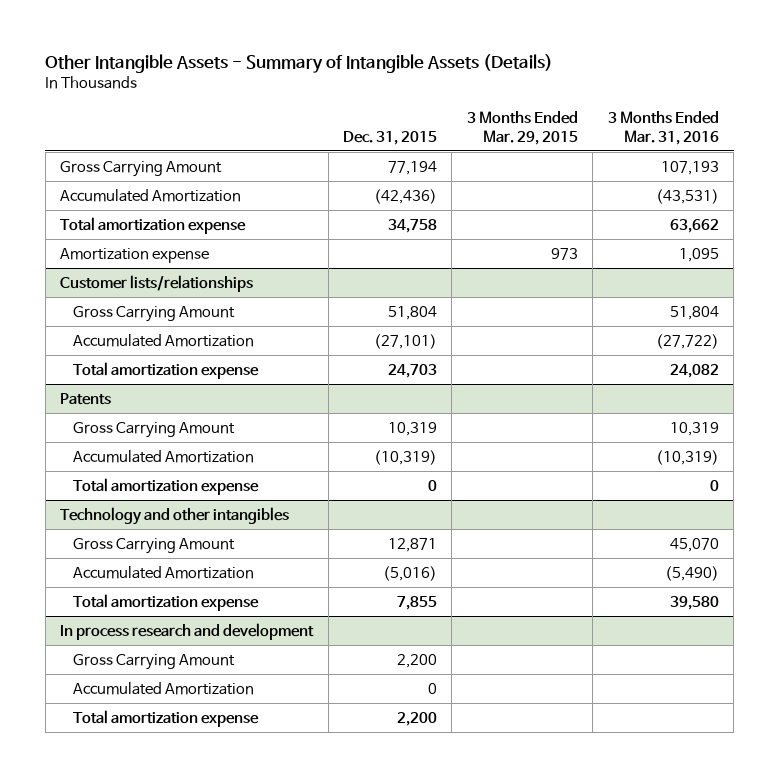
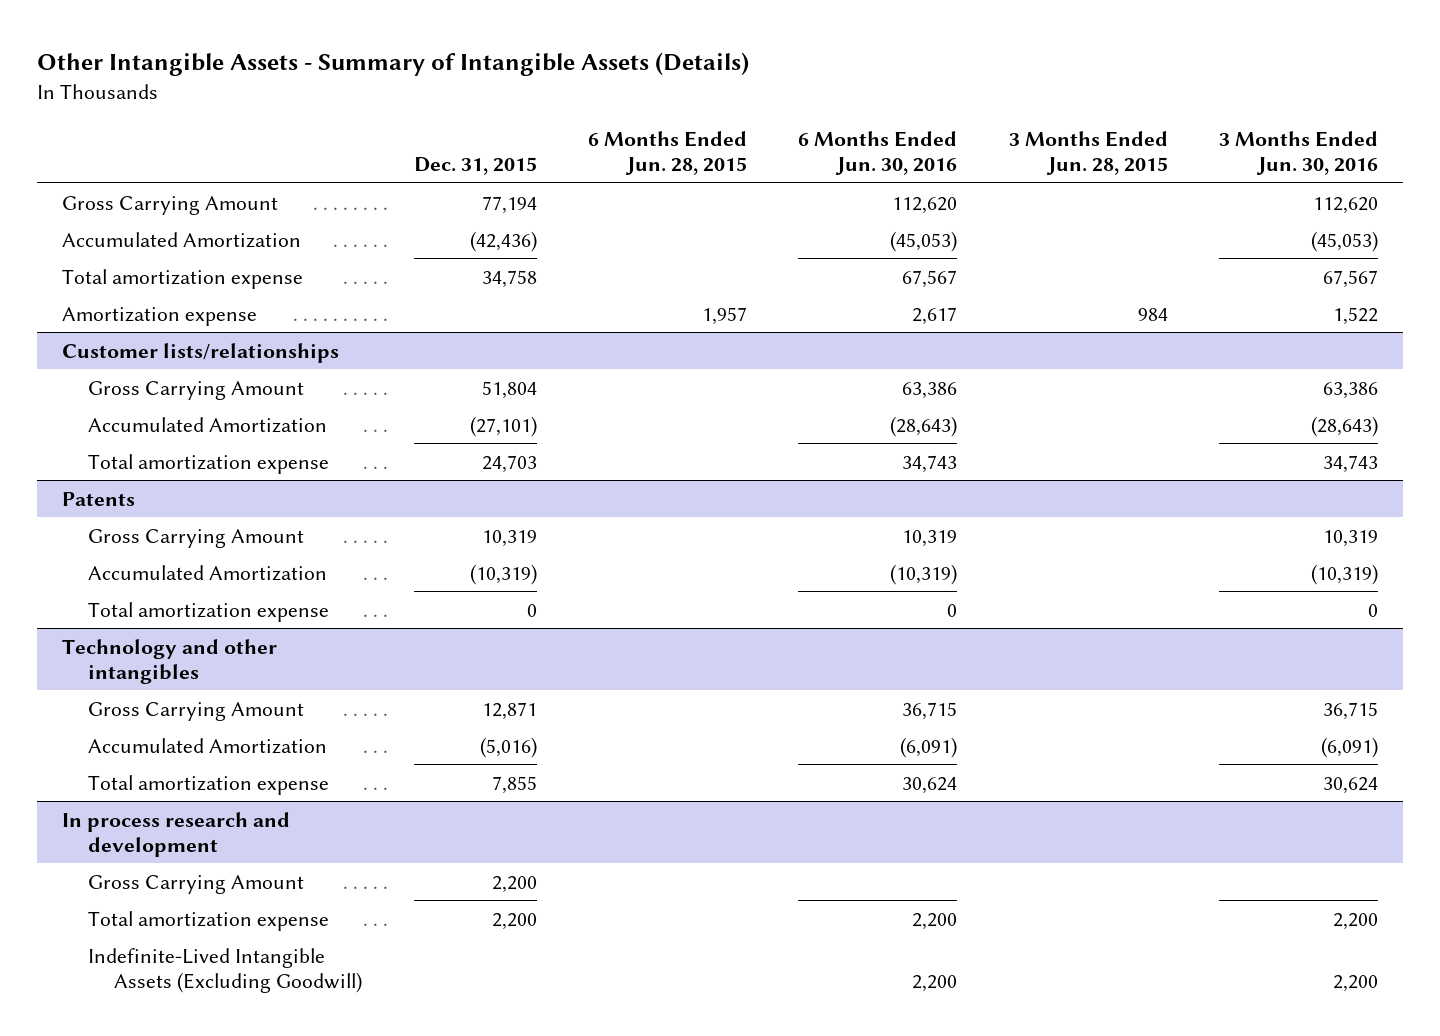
[466,110,578,145] 3 Months Ended Mar. 29, 2015 -> none
[607,110,719,145] 3 Months Ended Mar. 31, 2016 -> none
none -> [588,130,748,175] 6 Months Ended Jun. 28, 2015
none -> [798,130,958,175] 6 Months Ended Jun. 30, 2016
none -> [1008,130,1168,175] 3 Months Ended Jun. 28, 2015
none -> [1218,130,1378,175] 3 Months Ended Jun. 30, 2016
[72,681,254,695] Accumulated Amortization -> none
none -> [88,947,363,993] Indefinite-Lived Intangible Assets (Excluding Goodwill)

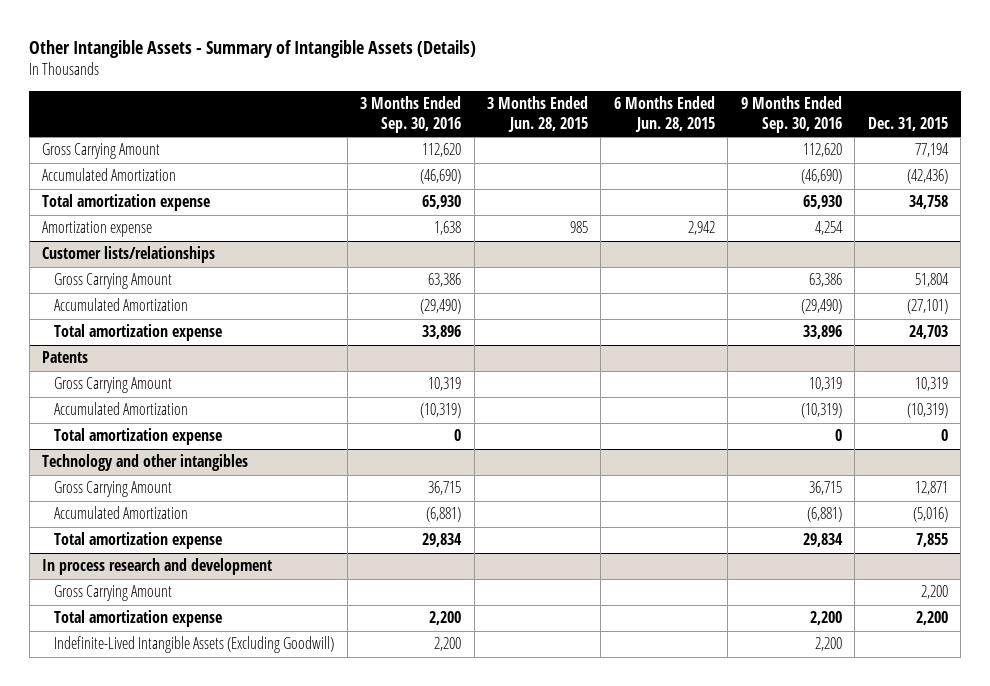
[798,130,958,175] 6 Months Ended Jun. 30, 2016 -> none
[1218,130,1378,175] 3 Months Ended Jun. 30, 2016 -> none
none -> [360,96,462,134] 3 Months Ended Sep. 30, 2016
none -> [740,96,842,134] 9 Months Ended Sep. 30, 2016
[702,306,748,325] 1,957 -> [687,221,715,236] 2,942
[1137,307,1168,321] 984 -> [570,221,589,234] 985

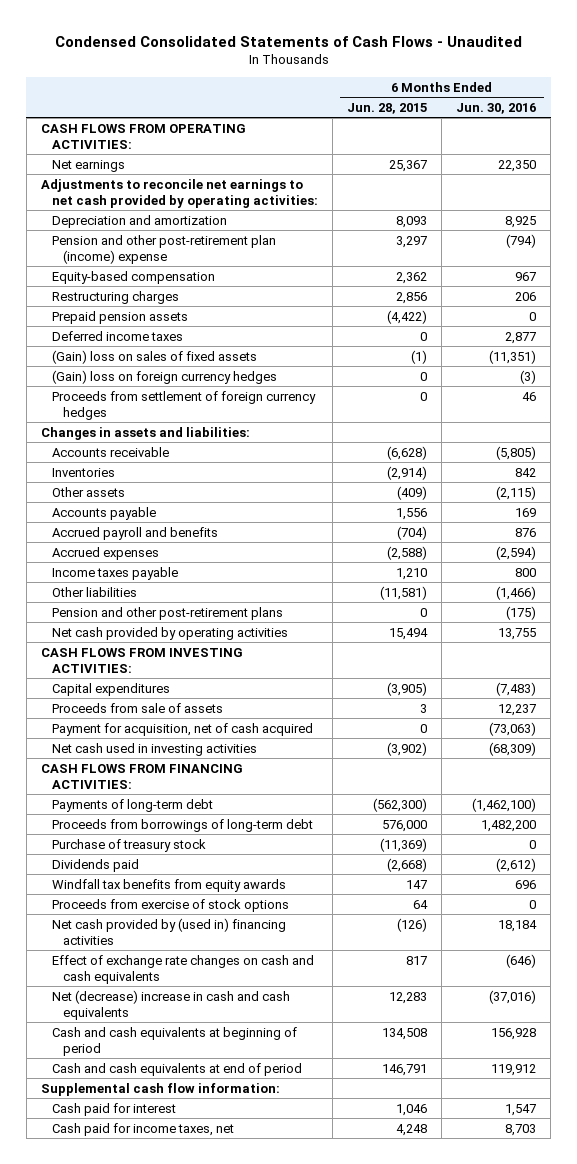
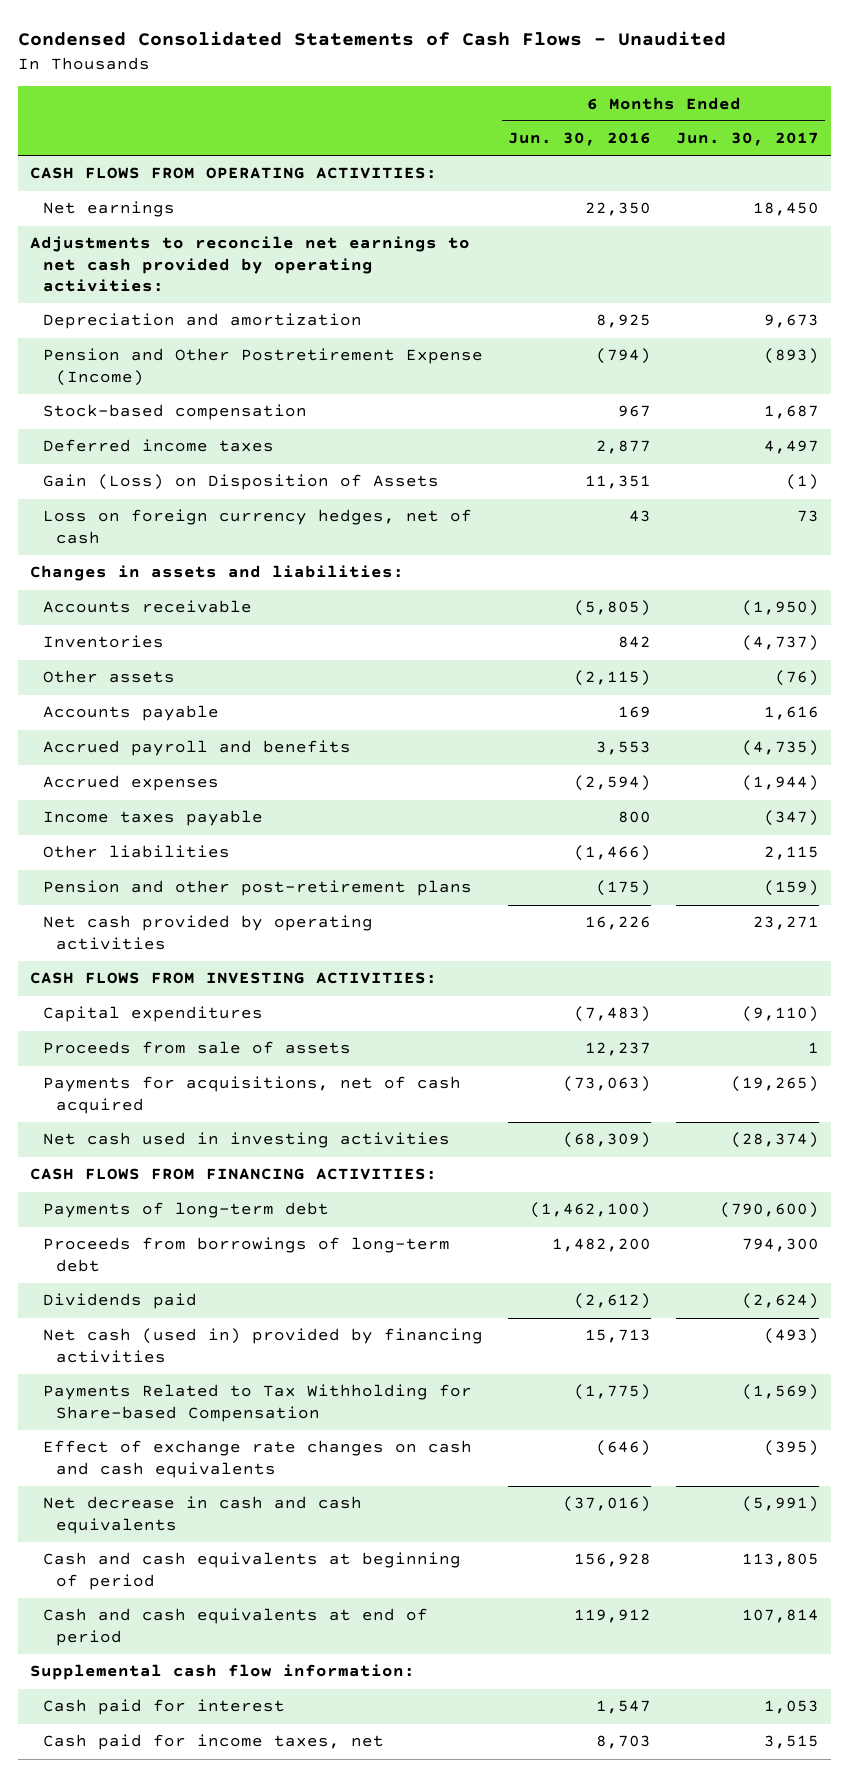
[347,103,428,115] Jun. 28, 2015 -> none
none -> [675,132,819,147] Jun. 30, 2017
[51,290,179,304] Restructuring charges -> none
[51,310,188,324] Prepaid pension assets -> none
[51,234,276,265] Pension and other post-retirement plan (income) expense -> [43,348,484,386] Pension and Other Postretirement Expense (Income)
[51,270,215,284] Equity-based compensation -> [43,404,308,421] Stock-based compensation
[51,390,316,421] Proceeds from settlement of foreign currency hedges -> none
[51,349,257,364] (Gain) loss on sales of fixed assets -> [43,474,440,491] Gain (Loss) on Disposition of Assets
[489,349,537,364] (11,351) -> [585,475,652,490] 11,351
[51,369,277,384] (Gain) loss on foreign currency hedges -> [43,509,473,544] Loss on foreign currency hedges, net of cash
[520,369,537,384] (3) -> [629,510,652,523] 43
[515,527,537,537] 876 -> [596,741,652,756] 3,553
[498,627,537,640] 13,755 -> [585,916,652,931] 16,226
[51,722,313,736] Payment for acquisition, net of cash acquired -> [43,1076,462,1114] Payments for acquisitions, net of cash acquired
[51,838,206,852] Purchase of treasury stock -> none
[51,878,286,892] Windfall tax benefits from equity awards -> none
[51,898,289,912] Proceeds from exercise of stock options -> none
[51,917,286,946] Net cash provided by (used in) financing activities -> [43,1328,484,1363] Net cash (used in) provided by financing activities
[498,919,538,932] 18,184 -> [585,1329,652,1344] 15,713
none -> [43,1384,473,1422] Payments Related to Tax Withholding for Share-based Compensation
[51,989,290,1021] Net (decrease) increase in cash and cash equivalents -> [43,1496,363,1534] Net decrease in cash and cash equivalents

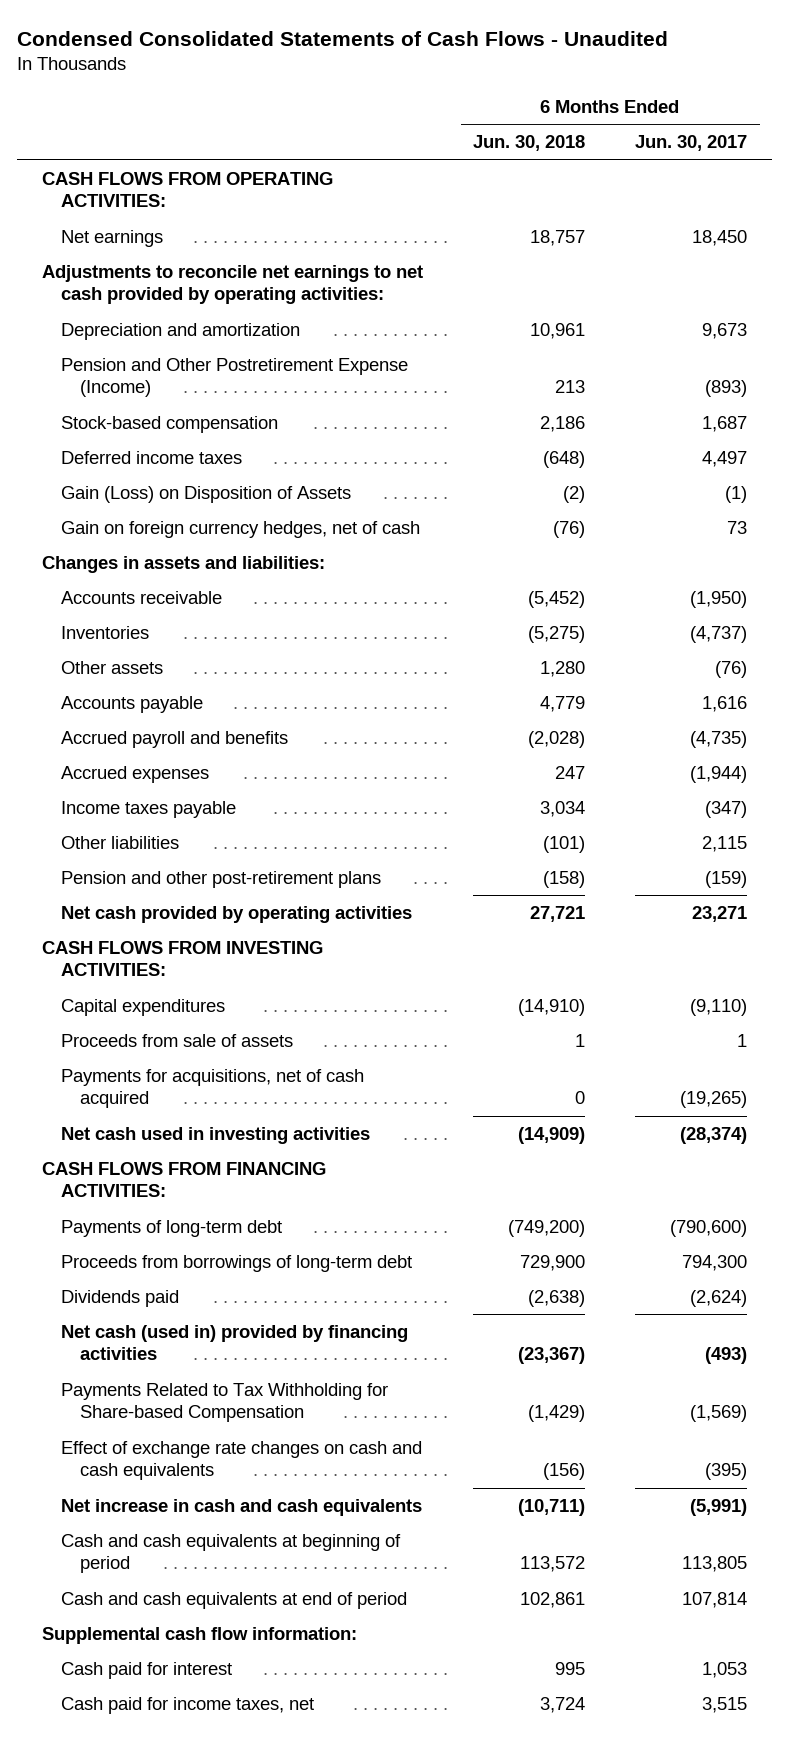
[508,132,652,147] Jun. 30, 2016 -> none
none -> [473,135,586,152] Jun. 30, 2018
[43,509,473,544] Loss on foreign currency hedges, net of cash -> [61,521,421,539] Gain on foreign currency hedges, net of cash
[43,1496,363,1534] Net decrease in cash and cash equivalents -> [61,1499,423,1517] Net increase in cash and cash equivalents

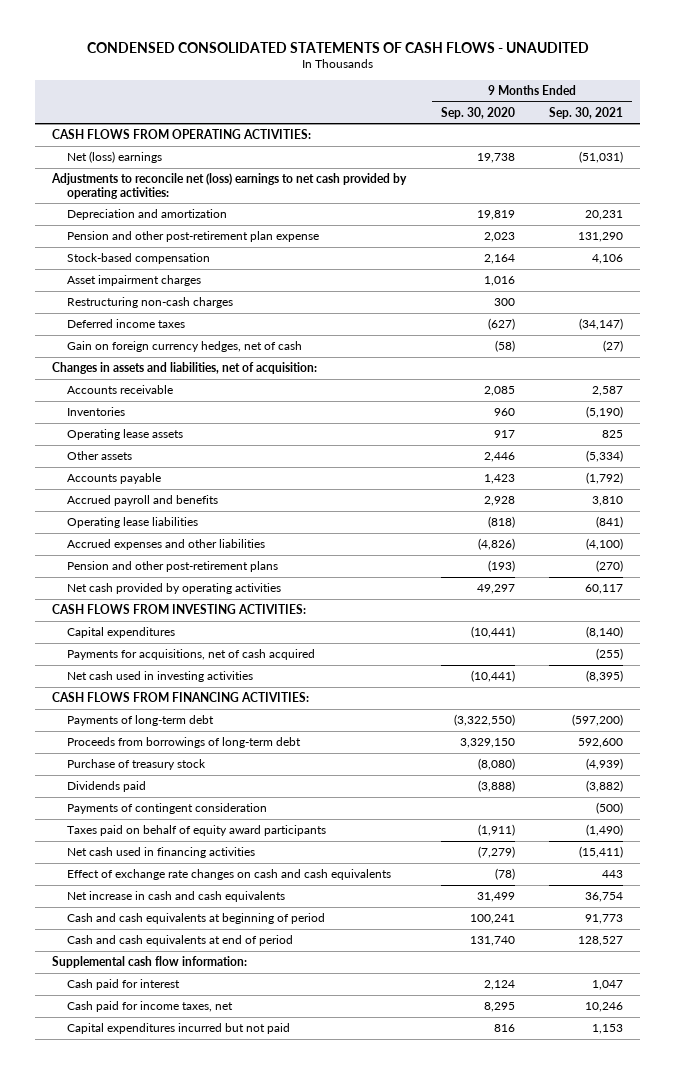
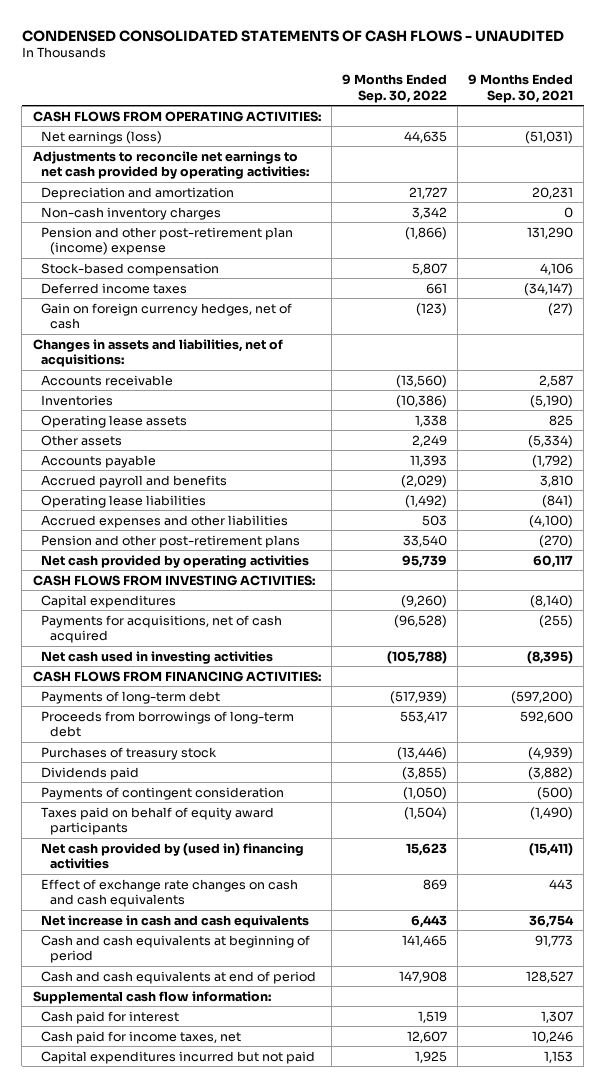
[440,106,515,119] Sep. 30, 2020 -> none
none -> [341,74,447,103] 9 Months Ended Sep. 30, 2022
[67,151,163,164] Net (loss) earnings -> [41,130,163,144] Net earnings (loss)
[51,173,408,199] Adjustments to reconcile net (loss) earnings to net cash provided by operating activities: -> [32,150,310,179] Adjustments to reconcile net earnings to net cash provided by operating activities:
none -> [41,206,222,220] Non-cash inventory charges
[67,231,320,243] Pension and other post-retirement plan expense -> [41,226,294,255] Pension and other post-retirement plan (income) expense
[67,275,202,287] Asset impairment charges -> none
[67,297,234,309] Restructuring non-cash charges -> none
[52,362,318,375] Changes in assets and liabilities, net of acquisition: -> [32,338,283,367] Changes in assets and liabilities, net of acquisitions:
[67,759,207,771] Purchase of treasury stock -> [41,746,218,760] Purchases of treasury stock
[67,847,256,859] Net cash used in financing activities -> [41,842,305,869] Net cash provided by (used in) financing activities
[592,980,624,991] 1,047 -> [541,1010,574,1023] 1,307

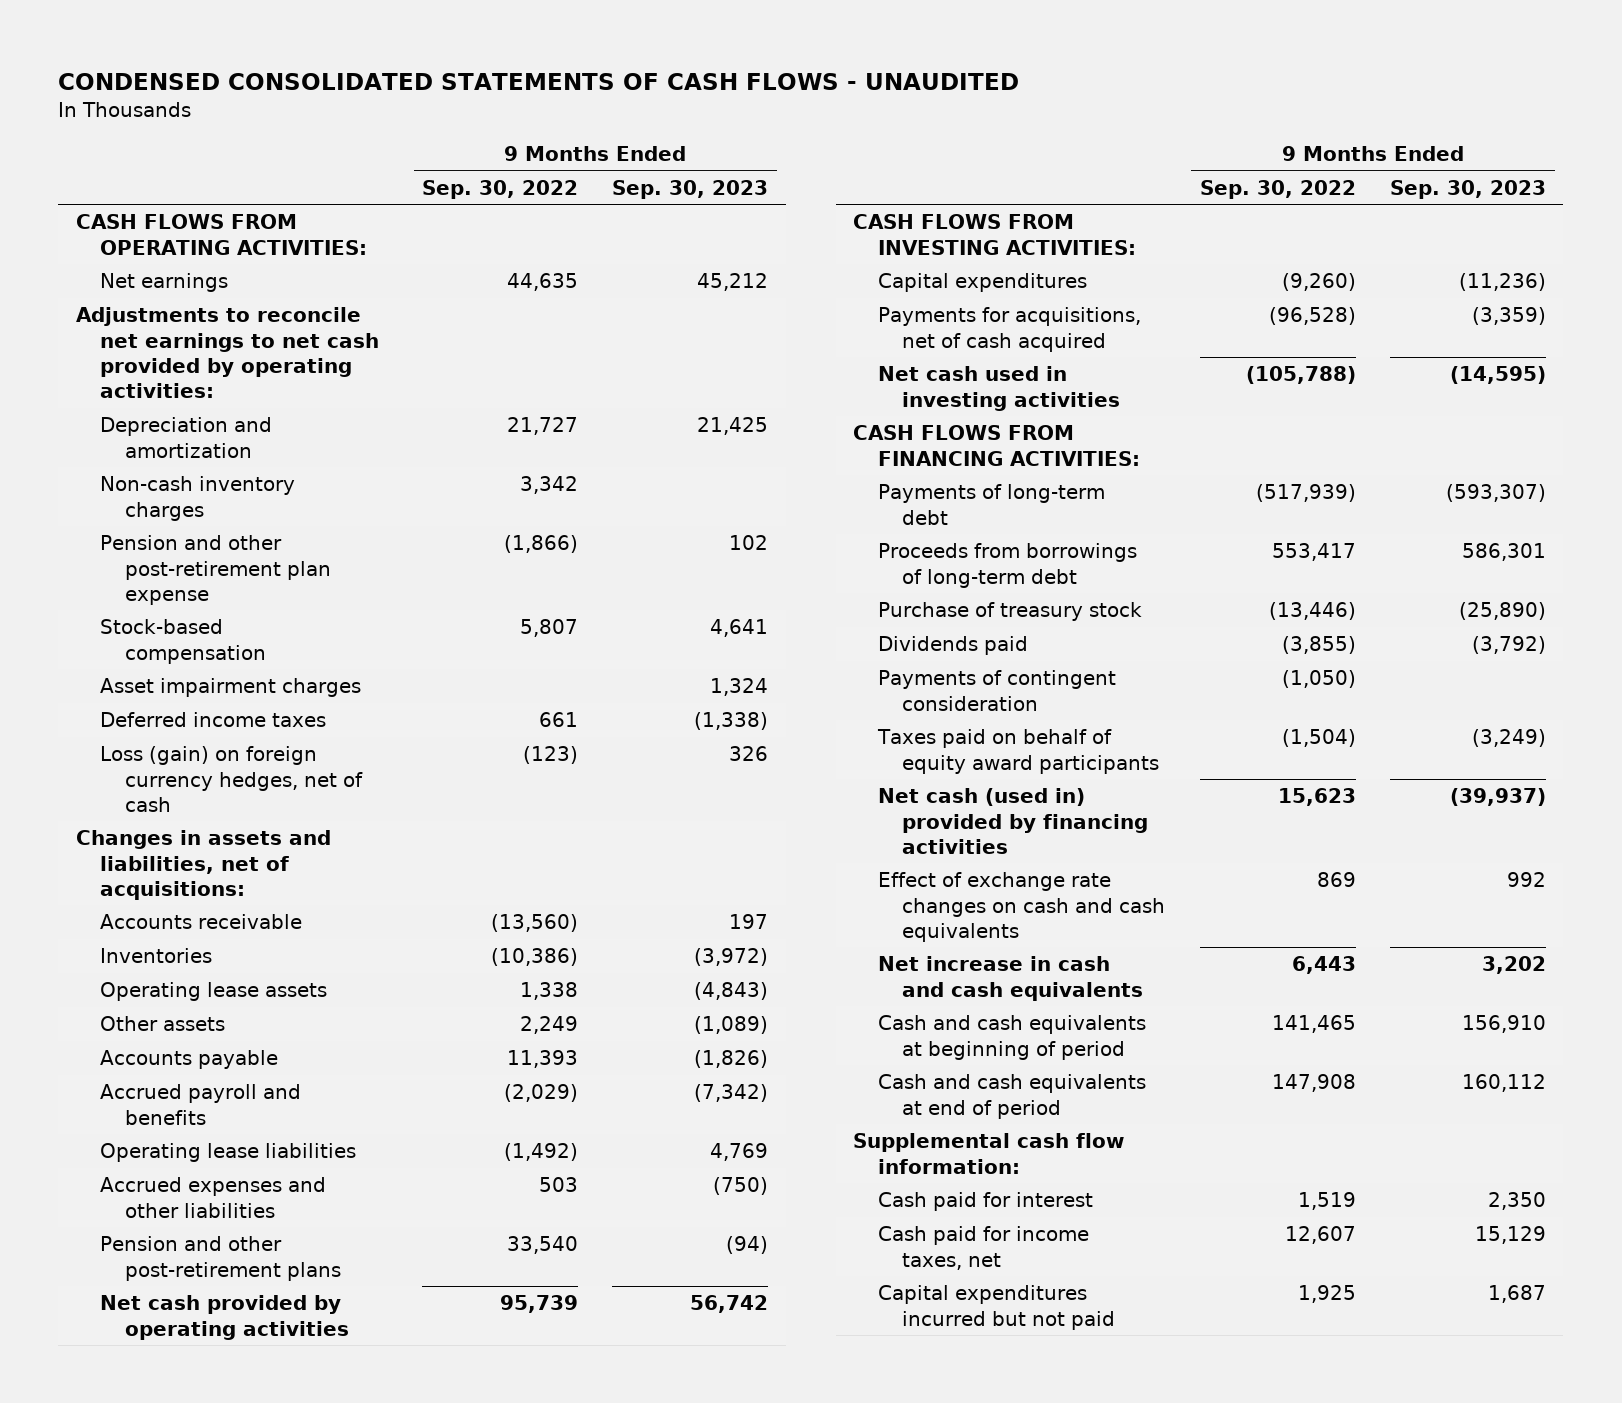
[468,74,574,103] 9 Months Ended Sep. 30, 2021 -> none
none -> [612,179,769,199] Sep. 30, 2023
[41,130,163,144] Net earnings (loss) -> [100,273,229,293] Net earnings
[41,226,294,255] Pension and other post-retirement plan (income) expense -> [100,535,331,605] Pension and other post-retirement plan expense
none -> [100,678,362,698] Asset impairment charges
[41,302,293,329] Gain on foreign currency hedges, net of cash -> [100,746,363,812] Loss (gain) on foreign currency hedges, net of cash
[41,746,218,760] Purchases of treasury stock -> [877,602,1142,622] Purchase of treasury stock
[41,842,305,869] Net cash provided by (used in) financing activities -> [877,788,1149,854] Net cash (used in) provided by financing activities

